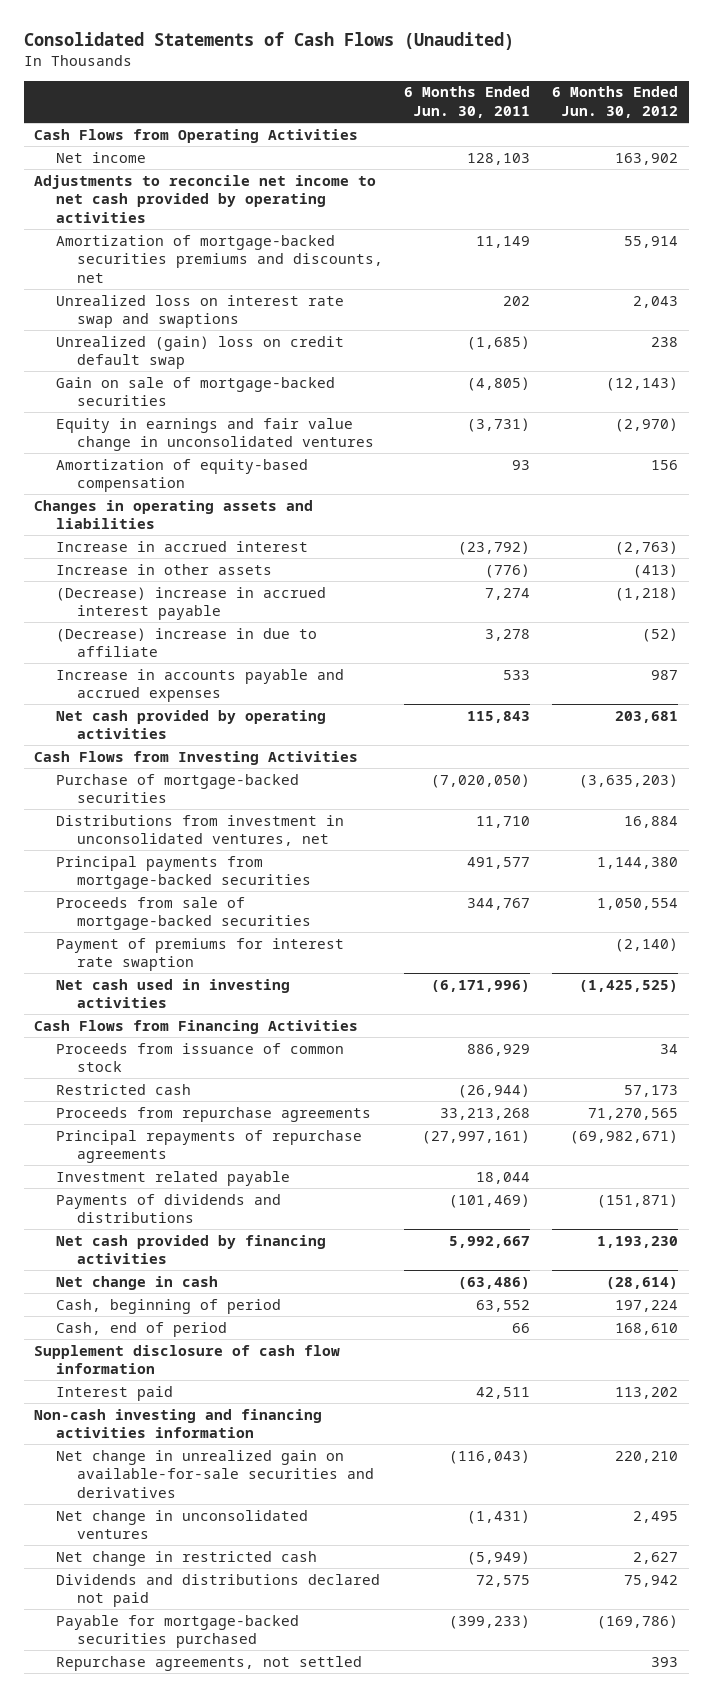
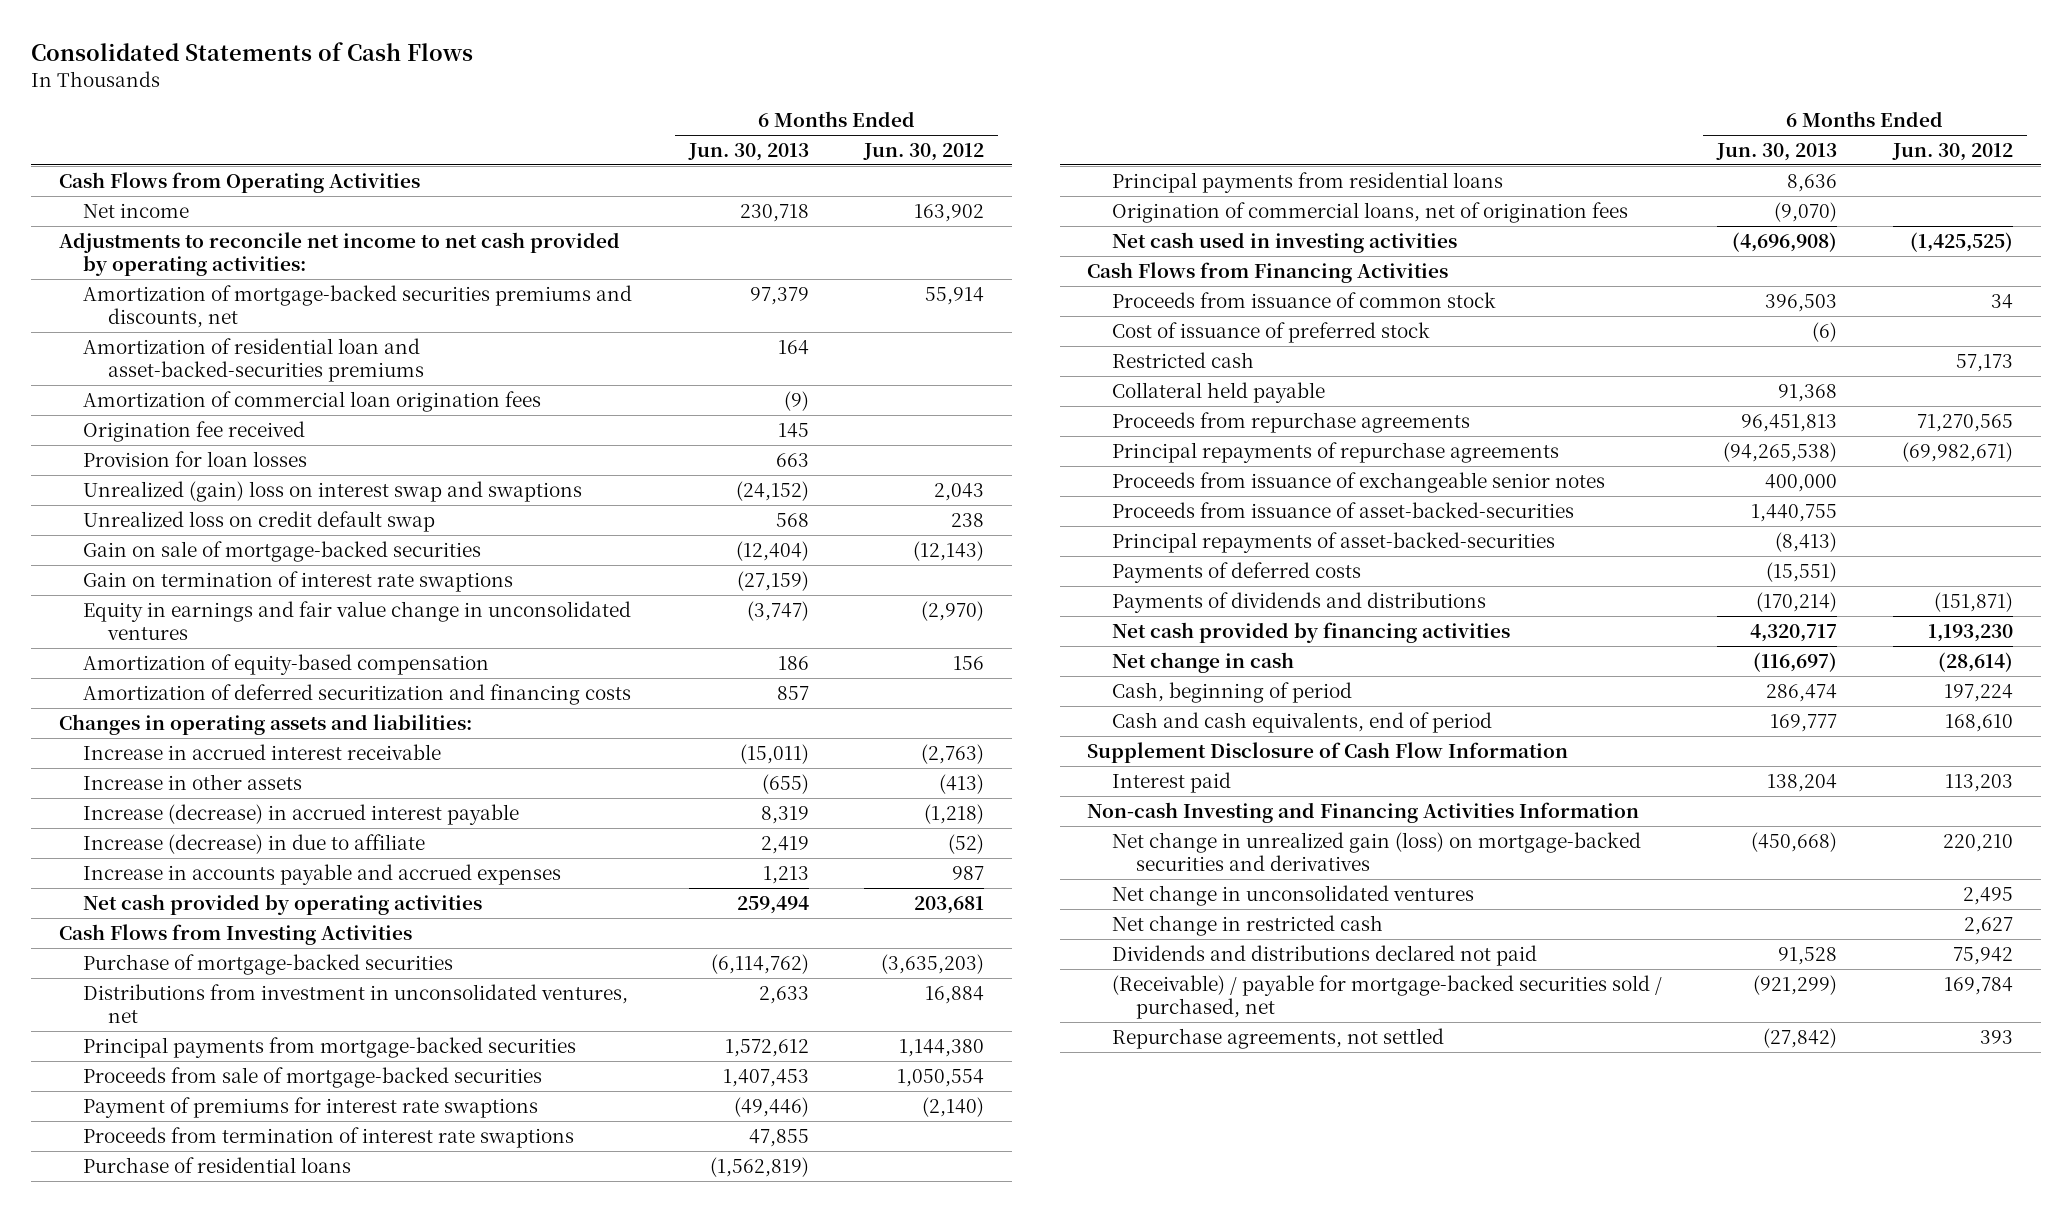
[23,32,514,51] Consolidated Statements of Cash Flows (Unaudited) -> [31,41,474,61] Consolidated Statements of Cash Flows
[404,86,531,119] 6 Months Ended Jun. 30, 2011 -> none
none -> [687,143,809,162] Jun. 30, 2013
[34,174,377,224] Adjustments to reconcile net income to net cash provided by operating activities -> [59,231,621,276] Adjustments to reconcile net income to net cash provided by operating activities:
none -> [83,337,424,382] Amortization of residential loan and asset-backed-securities premiums
none -> [83,390,542,412] Amortization of commercial loan origination fees
none -> [83,420,306,442] Origination fee received
none -> [83,450,308,467] Provision for loan losses
[55,294,344,329] Unrealized loss on interest rate swap and swaptions -> [83,480,583,502] Unrealized (gain) loss on interest swap and swaptions
[55,335,344,370] Unrealized (gain) loss on credit default swap -> [83,510,436,532] Unrealized loss on credit default swap
none -> [83,570,514,592] Gain on termination of interest rate swaptions
none -> [83,683,632,705] Amortization of deferred securitization and financing costs
[34,499,314,530] Changes in operating assets and liabilities -> [59,713,473,735] Changes in operating assets and liabilities:
[55,540,308,552] Increase in accrued interest -> [83,743,442,760] Increase in accrued interest receivable
[55,586,326,621] (Decrease) increase in accrued interest payable -> [83,803,520,825] Increase (decrease) in accrued interest payable
[55,627,317,658] (Decrease) increase in due to affiliate -> [83,833,426,854] Increase (decrease) in due to affiliate
[55,937,344,972] Payment of premiums for interest rate swaption -> [83,1096,539,1118] Payment of premiums for interest rate swaptions
none -> [83,1126,575,1148] Proceeds from termination of interest rate swaptions
none -> [83,1156,352,1173] Purchase of residential loans
none -> [1111,171,1503,193] Principal payments from residential loans
none -> [1111,201,1628,223] Origination of commercial loans, net of origination fees
none -> [1111,321,1430,343] Cost of issuance of preferred stock
none -> [1111,381,1325,403] Collateral held payable
[55,1170,290,1186] Investment related payable -> none
none -> [1111,471,1605,493] Proceeds from issuance of exchangeable senior notes
none -> [1111,501,1574,518] Proceeds from issuance of asset-backed-securities
none -> [1111,531,1555,553] Principal repayments of asset-backed-securities
none -> [1111,561,1361,583] Payments of deferred costs
[55,1321,227,1337] Cash, end of period -> [1111,711,1492,733] Cash and cash equivalents, end of period
[34,1344,341,1375] Supplement disclosure of cash flow information -> [1087,741,1569,763] Supplement Disclosure of Cash Flow Information
[615,1386,679,1399] 113,202 -> [1944,773,2013,792] 113,203
[34,1408,323,1439] Non-cash investing and financing activities information -> [1087,801,1640,823] Non-cash Investing and Financing Activities Information
[55,1449,374,1499] Net change in unrealized gain on available-for-sale securities and derivatives -> [1111,831,1641,871] Net change in unrealized gain (loss) on mortgage-backed securities and derivatives
[55,1614,299,1649] Payable for mortgage-backed securities purchased -> [1111,974,1662,1019] (Receivable) / payable for mortgage-backed securities sold / purchased, net
[597,1614,679,1629] (169,786) -> [1943,976,2013,995] 169,784

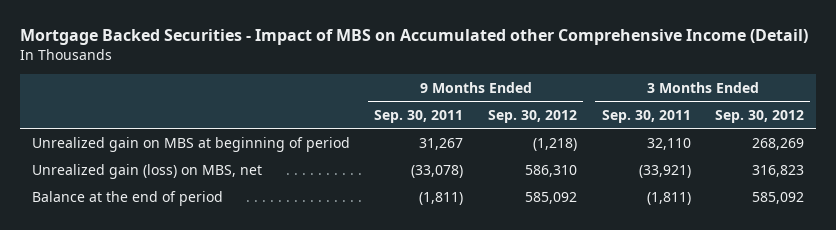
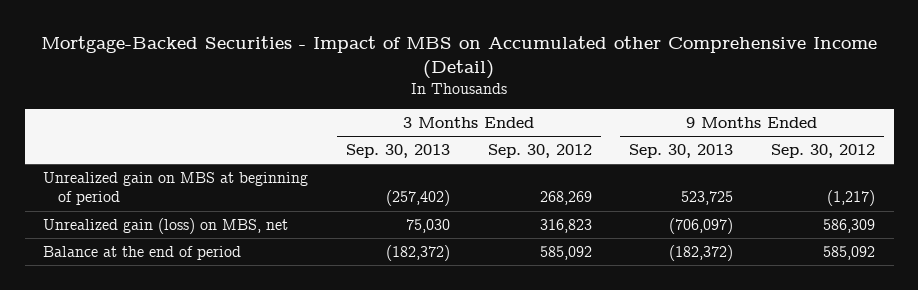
[19,29,808,46] Mortgage Backed Securities - Impact of MBS on Accumulated other Comprehensive Income (Detail) -> [41,35,878,79] Mortgage-Backed Securities - Impact of MBS on Accumulated other Comprehensive Income (Detail)
[374,109,464,123] Sep. 30, 2011 -> none
[601,109,691,123] Sep. 30, 2011 -> none
none -> [346,143,451,158] Sep. 30, 2013
none -> [629,143,734,158] Sep. 30, 2013
[532,137,577,151] (1,218) -> [827,190,876,207] (1,217)
[524,164,577,177] 586,310 -> [823,218,876,233] 586,309

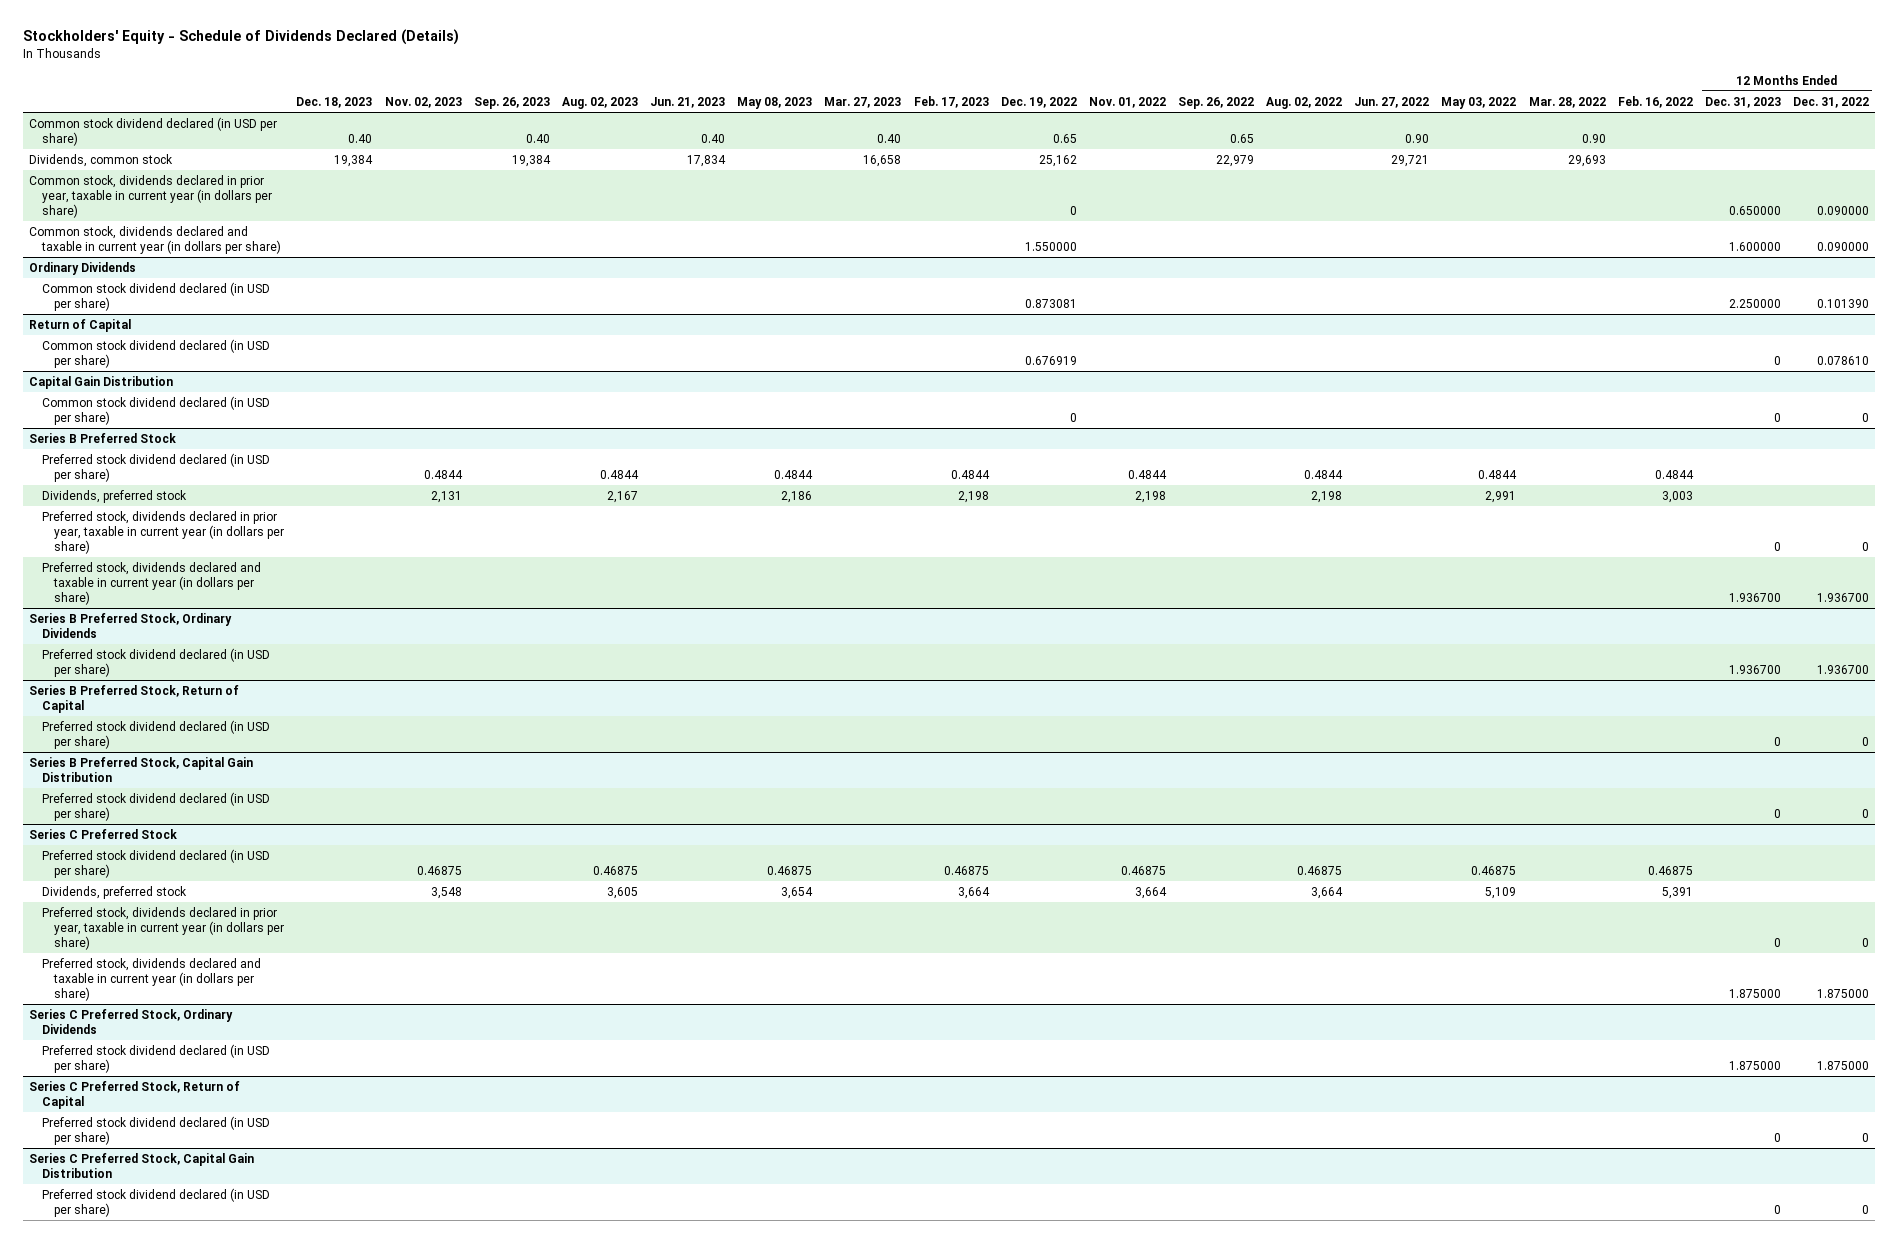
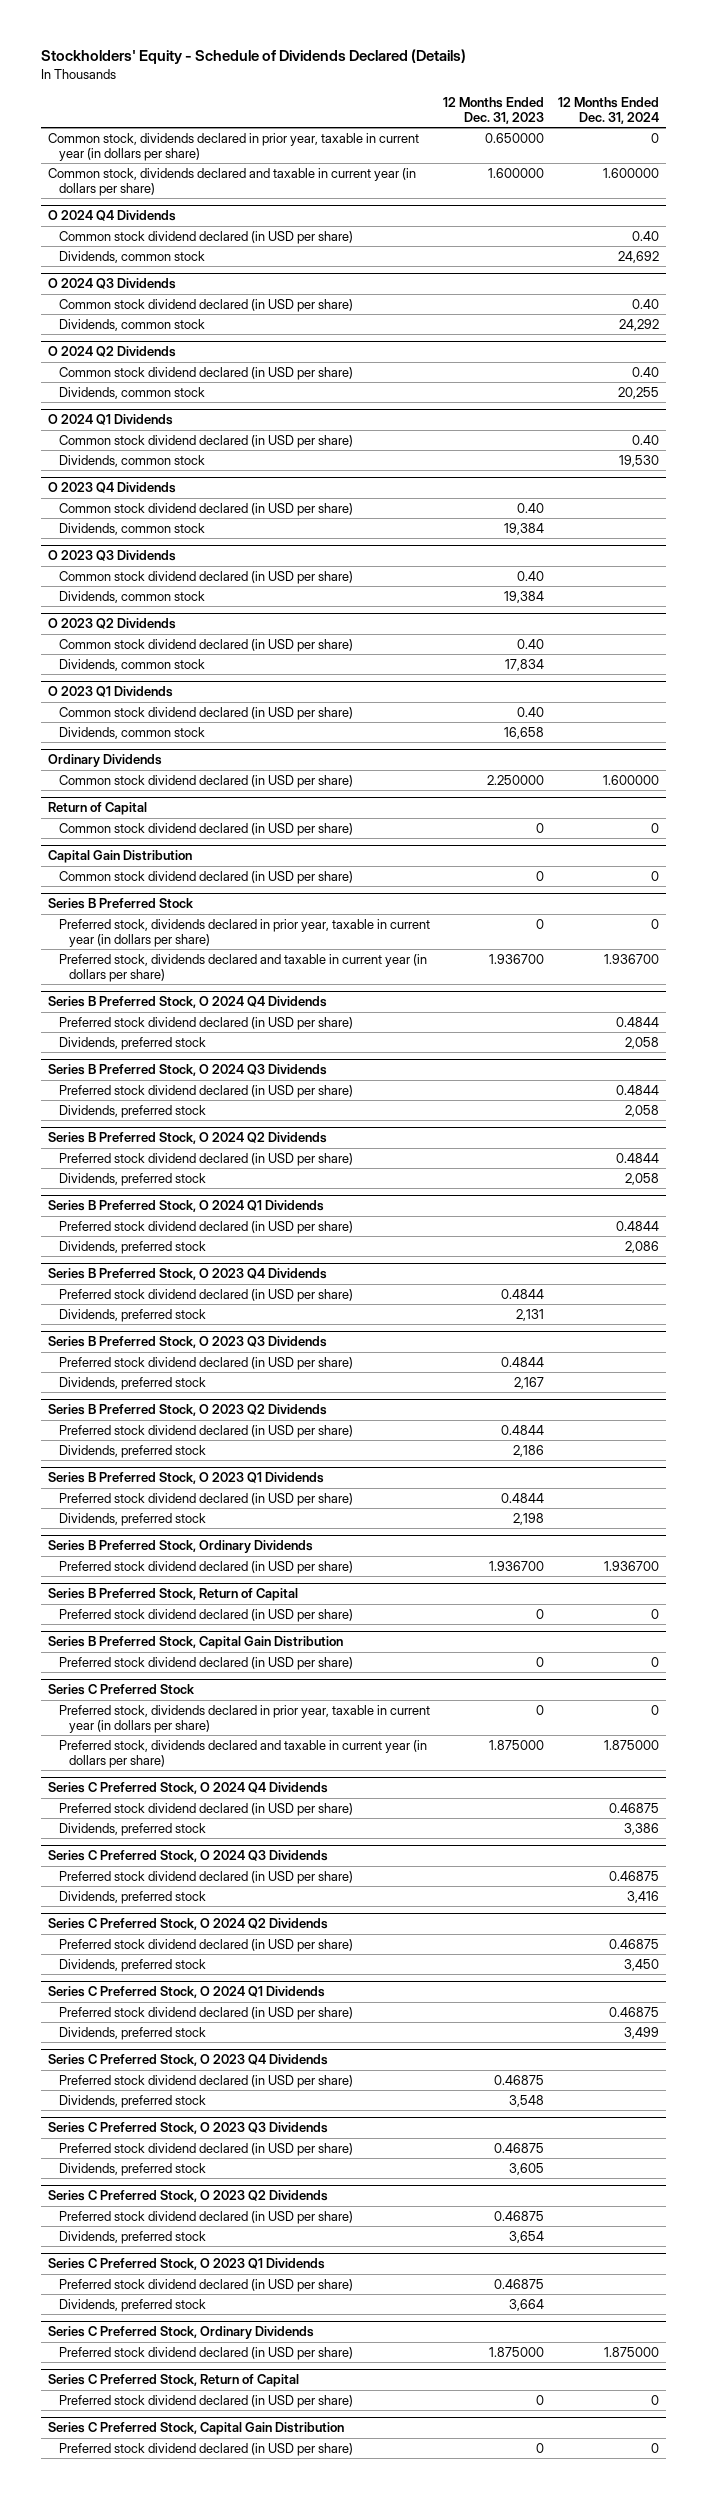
[296,96,373,108] Dec. 18, 2023 -> none
[384,96,462,108] Nov. 02, 2023 -> none
[473,96,550,109] Sep. 26, 2023 -> none
[561,96,638,109] Aug. 02, 2023 -> none
[650,96,726,108] Jun. 21, 2023 -> none
[737,96,813,109] May 08, 2023 -> none
[824,96,902,108] Mar. 27, 2023 -> none
[913,95,989,108] Feb. 17, 2023 -> none
[1000,96,1077,108] Dec. 19, 2022 -> none
[1088,96,1166,108] Nov. 01, 2022 -> none
[1177,96,1254,109] Sep. 26, 2022 -> none
[1266,96,1343,109] Aug. 02, 2022 -> none
[1354,96,1430,108] Jun. 27, 2022 -> none
[1441,96,1517,109] May 03, 2022 -> none
[1528,96,1606,108] Mar. 28, 2022 -> none
[1617,95,1693,108] Feb. 16, 2022 -> none
[1793,96,1870,108] Dec. 31, 2022 -> none
none -> [557,96,659,124] 12 Months Ended Dec. 31, 2024
[28,116,277,146] Common stock dividend declared (in USD per share) -> none
[28,153,173,167] Dividends, common stock -> none
none -> [47,210,176,222] O 2024 Q4 Dividends
none -> [58,230,353,244] Common stock dividend declared (in USD per share)
none -> [58,250,205,263] Dividends, common stock
none -> [47,278,176,290] O 2024 Q3 Dividends
none -> [58,298,353,312] Common stock dividend declared (in USD per share)
none -> [58,318,205,331] Dividends, common stock
none -> [47,346,176,358] O 2024 Q2 Dividends
none -> [58,366,353,380] Common stock dividend declared (in USD per share)
none -> [58,386,205,399] Dividends, common stock
none -> [47,414,173,426] O 2024 Q1 Dividends
none -> [58,434,353,448] Common stock dividend declared (in USD per share)
none -> [58,454,205,467] Dividends, common stock
none -> [47,482,176,494] O 2023 Q4 Dividends
none -> [58,502,353,516] Common stock dividend declared (in USD per share)
none -> [58,522,205,535] Dividends, common stock
none -> [47,550,176,562] O 2023 Q3 Dividends
none -> [58,570,353,584] Common stock dividend declared (in USD per share)
none -> [58,590,205,603] Dividends, common stock
none -> [47,618,176,630] O 2023 Q2 Dividends
none -> [58,638,353,652] Common stock dividend declared (in USD per share)
none -> [58,658,205,671] Dividends, common stock
none -> [47,686,173,698] O 2023 Q1 Dividends
none -> [58,706,353,720] Common stock dividend declared (in USD per share)
none -> [58,726,205,739] Dividends, common stock
[41,452,270,482] Preferred stock dividend declared (in USD per share) -> none
[41,489,187,503] Dividends, preferred stock -> none
none -> [47,996,327,1009] Series B Preferred Stock, O 2024 Q4 Dividends
none -> [58,1016,353,1030] Preferred stock dividend declared (in USD per share)
none -> [58,1036,206,1050] Dividends, preferred stock
none -> [47,1064,327,1077] Series B Preferred Stock, O 2024 Q3 Dividends
none -> [58,1084,353,1098] Preferred stock dividend declared (in USD per share)
none -> [58,1104,206,1118] Dividends, preferred stock
none -> [47,1132,327,1145] Series B Preferred Stock, O 2024 Q2 Dividends
none -> [58,1152,353,1166] Preferred stock dividend declared (in USD per share)
none -> [58,1172,206,1186] Dividends, preferred stock
none -> [47,1200,324,1213] Series B Preferred Stock, O 2024 Q1 Dividends
none -> [58,1220,353,1234] Preferred stock dividend declared (in USD per share)
none -> [58,1240,206,1254] Dividends, preferred stock
none -> [47,1268,327,1281] Series B Preferred Stock, O 2023 Q4 Dividends
none -> [58,1288,353,1302] Preferred stock dividend declared (in USD per share)
none -> [58,1308,206,1322] Dividends, preferred stock
none -> [47,1336,327,1349] Series B Preferred Stock, O 2023 Q3 Dividends
none -> [58,1356,353,1370] Preferred stock dividend declared (in USD per share)
none -> [58,1376,206,1390] Dividends, preferred stock
none -> [47,1404,327,1417] Series B Preferred Stock, O 2023 Q2 Dividends
none -> [58,1424,353,1438] Preferred stock dividend declared (in USD per share)
none -> [58,1444,206,1458] Dividends, preferred stock
none -> [47,1472,324,1485] Series B Preferred Stock, O 2023 Q1 Dividends
none -> [58,1492,353,1506] Preferred stock dividend declared (in USD per share)
none -> [58,1512,206,1526] Dividends, preferred stock
[41,848,270,878] Preferred stock dividend declared (in USD per share) -> none
[41,885,187,899] Dividends, preferred stock -> none
none -> [47,1782,328,1795] Series C Preferred Stock, O 2024 Q4 Dividends
none -> [58,1802,353,1816] Preferred stock dividend declared (in USD per share)
none -> [58,1822,206,1836] Dividends, preferred stock
none -> [47,1850,328,1863] Series C Preferred Stock, O 2024 Q3 Dividends
none -> [58,1870,353,1884] Preferred stock dividend declared (in USD per share)
none -> [58,1890,206,1904] Dividends, preferred stock
none -> [47,1918,328,1931] Series C Preferred Stock, O 2024 Q2 Dividends
none -> [58,1938,353,1952] Preferred stock dividend declared (in USD per share)
none -> [58,1958,206,1972] Dividends, preferred stock
none -> [47,1986,325,1999] Series C Preferred Stock, O 2024 Q1 Dividends
none -> [58,2006,353,2020] Preferred stock dividend declared (in USD per share)
none -> [58,2026,206,2040] Dividends, preferred stock
none -> [47,2054,328,2067] Series C Preferred Stock, O 2023 Q4 Dividends
none -> [58,2074,353,2088] Preferred stock dividend declared (in USD per share)
none -> [58,2094,206,2108] Dividends, preferred stock
none -> [47,2122,328,2135] Series C Preferred Stock, O 2023 Q3 Dividends
none -> [58,2142,353,2156] Preferred stock dividend declared (in USD per share)
none -> [58,2162,206,2176] Dividends, preferred stock
none -> [47,2190,328,2203] Series C Preferred Stock, O 2023 Q2 Dividends
none -> [58,2210,353,2224] Preferred stock dividend declared (in USD per share)
none -> [58,2230,206,2244] Dividends, preferred stock
none -> [47,2258,325,2271] Series C Preferred Stock, O 2023 Q1 Dividends
none -> [58,2278,353,2292] Preferred stock dividend declared (in USD per share)
none -> [58,2298,206,2312] Dividends, preferred stock

